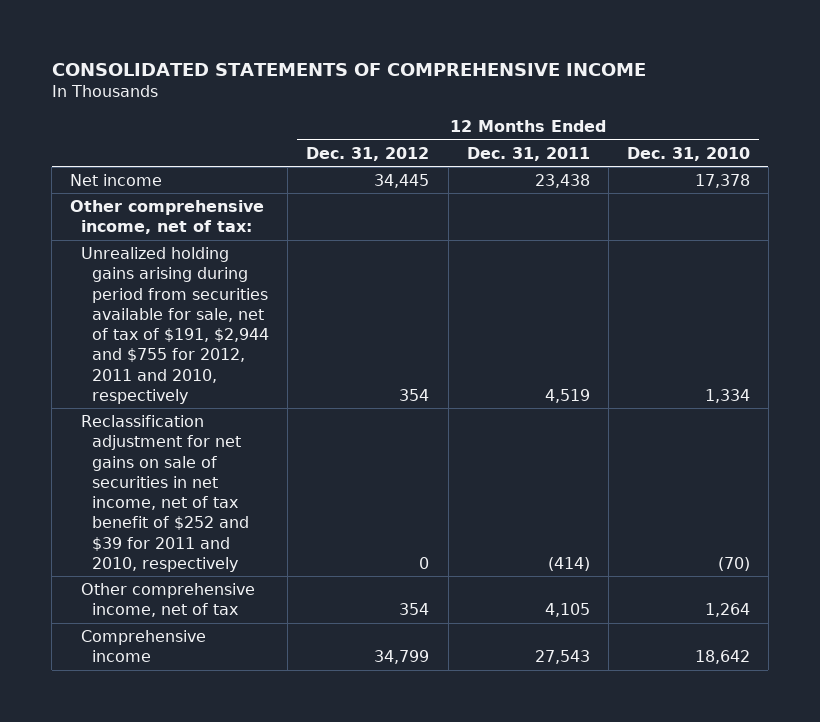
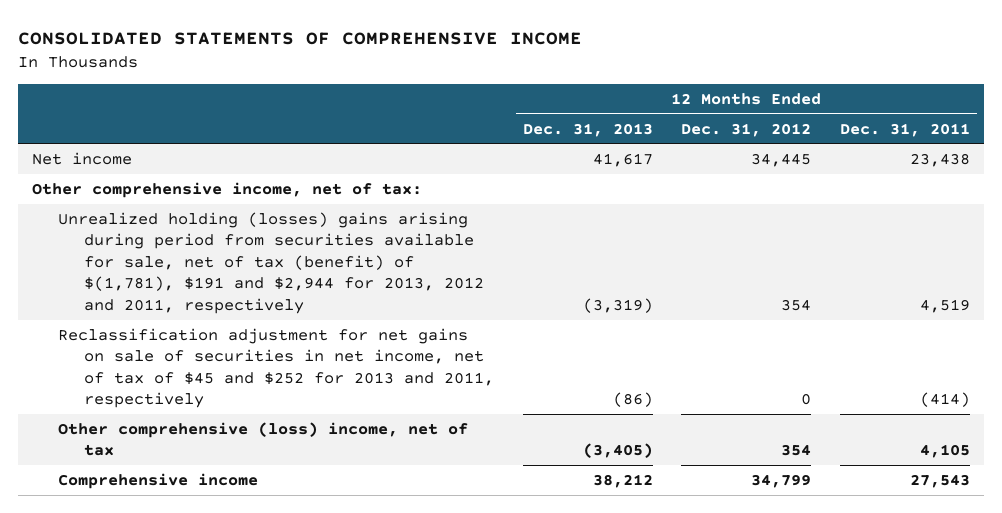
[626,146,750,161] Dec. 31, 2010 -> none
none -> [522,122,653,137] Dec. 31, 2013
[81,246,270,404] Unrealized holding gains arising during period from securities available for sale, net of tax of $191, $2,944 and $755 for 2012, 2011 and 2010, respectively -> [58,211,485,314] Unrealized holding (losses) gains arising during period from securities available for sale, net of tax (benefit) of $(1,781), $191 and $2,944 for 2013, 2012 and 2011, respectively
[81,414,250,572] Reclassification adjustment for net gains on sale of securities in net income, net of tax benefit of $252 and $39 for 2011 and 2010, respectively -> [58,327,495,409] Reclassification adjustment for net gains on sale of securities in net income, net of tax of $45 and $252 for 2013 and 2011, respectively
[81,582,256,618] Other comprehensive income, net of tax -> [58,421,469,457] Other comprehensive (loss) income, net of tax

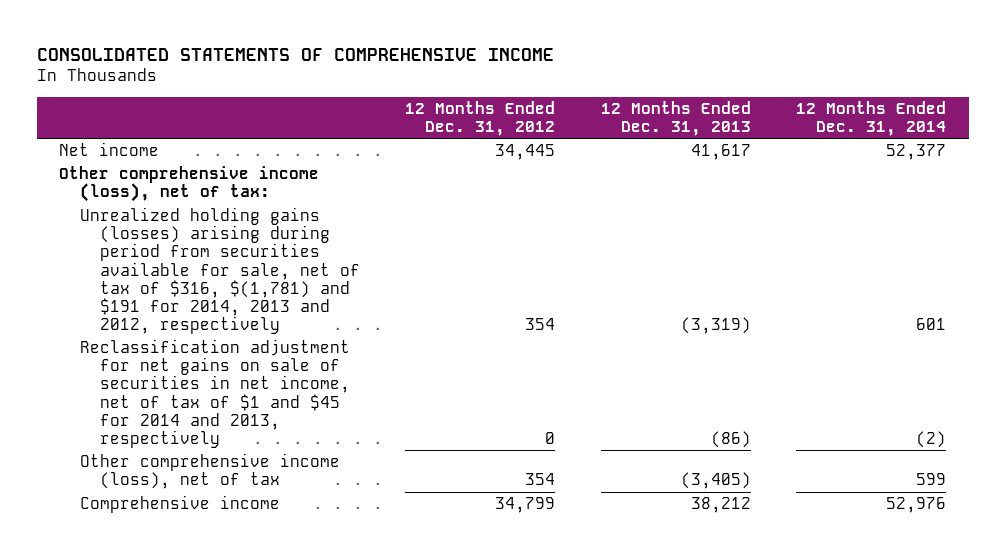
[840,122,971,137] Dec. 31, 2011 -> none
none -> [796,100,947,137] 12 Months Ended Dec. 31, 2014
[32,181,423,198] Other comprehensive income, net of tax: -> [59,166,320,203] Other comprehensive income (loss), net of tax:
[58,211,485,314] Unrealized holding (losses) gains arising during period from securities available for sale, net of tax (benefit) of $(1,781), $191 and $2,944 for 2013, 2012 and 2011, respectively -> [79,207,361,335] Unrealized holding gains (losses) arising during period from securities available for sale, net of tax of $316, $(1,781) and $191 for 2014, 2013 and 2012, respectively
[58,327,495,409] Reclassification adjustment for net gains on sale of securities in net income, net of tax of $45 and $252 for 2013 and 2011, respectively -> [79,339,351,449] Reclassification adjustment for net gains on sale of securities in net income, net of tax of $1 and $45 for 2014 and 2013, respectively
[58,421,469,457] Other comprehensive (loss) income, net of tax -> [79,453,340,490] Other comprehensive income (loss), net of tax

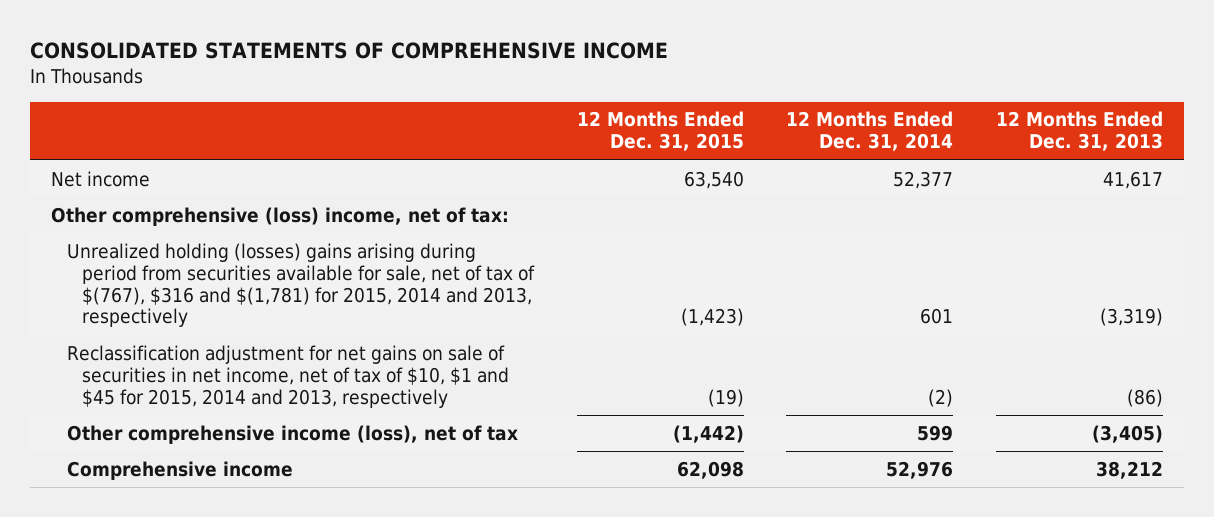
[405,100,556,137] 12 Months Ended Dec. 31, 2012 -> none
none -> [576,111,744,152] 12 Months Ended Dec. 31, 2015
[59,166,320,203] Other comprehensive income (loss), net of tax: -> [51,206,510,226] Other comprehensive (loss) income, net of tax:
[79,207,361,335] Unrealized holding gains (losses) arising during period from securities available for sale, net of tax of $316, $(1,781) and $191 for 2014, 2013 and 2012, respectively -> [66,242,535,328] Unrealized holding (losses) gains arising during period from securities available for sale, net of tax of $(767), $316 and $(1,781) for 2015, 2014 and 2013, respectively
[79,339,351,449] Reclassification adjustment for net gains on sale of securities in net income, net of tax of $1 and $45 for 2014 and 2013, respectively -> [66,344,509,408] Reclassification adjustment for net gains on sale of securities in net income, net of tax of $10, $1 and $45 for 2015, 2014 and 2013, respectively

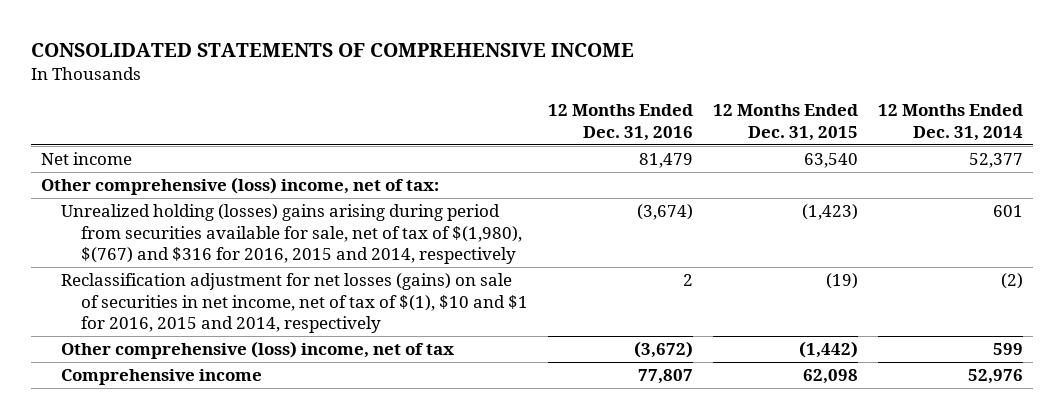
[995,111,1163,152] 12 Months Ended Dec. 31, 2013 -> none
none -> [547,104,693,141] 12 Months Ended Dec. 31, 2016
[66,242,535,328] Unrealized holding (losses) gains arising during period from securities available for sale, net of tax of $(767), $316 and $(1,781) for 2015, 2014 and 2013, respectively -> [60,204,522,265] Unrealized holding (losses) gains arising during period from securities available for sale, net of tax of $(1,980), $(767) and $316 for 2016, 2015 and 2014, respectively
[66,344,509,408] Reclassification adjustment for net gains on sale of securities in net income, net of tax of $10, $1 and $45 for 2015, 2014 and 2013, respectively -> [60,273,528,334] Reclassification adjustment for net losses (gains) on sale of securities in net income, net of tax of $(1), $10 and $1 for 2016, 2015 and 2014, respectively
[66,424,518,444] Other comprehensive income (loss), net of tax -> [60,341,454,360] Other comprehensive (loss) income, net of tax

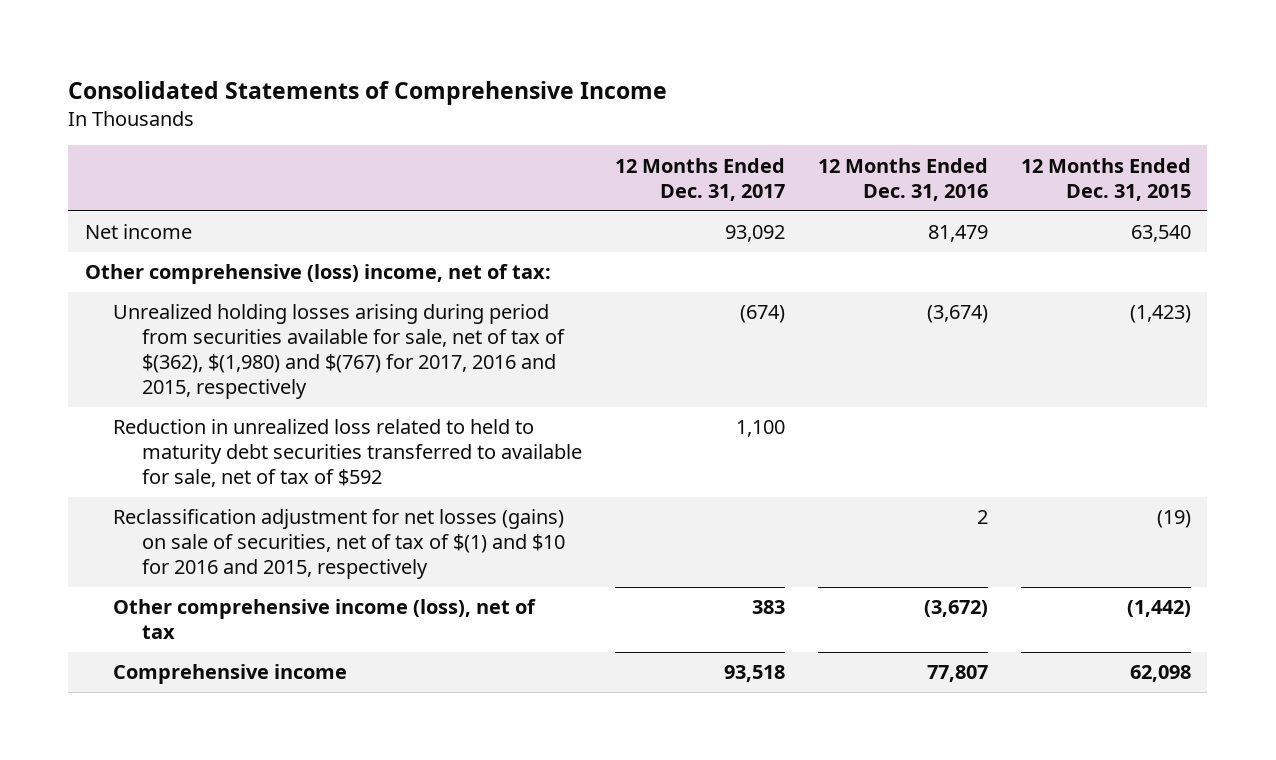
[30,43,634,58] CONSOLIDATED STATEMENTS OF COMPREHENSIVE INCOME -> [68,80,668,105] Consolidated Statements of Comprehensive Income
[878,104,1024,141] 12 Months Ended Dec. 31, 2014 -> none
none -> [615,157,786,201] 12 Months Ended Dec. 31, 2017
[60,204,522,265] Unrealized holding (losses) gains arising during period from securities available for sale, net of tax of $(1,980), $(767) and $316 for 2016, 2015 and 2014, respectively -> [113,304,566,400] Unrealized holding losses arising during period from securities available for sale, net of tax of $(362), $(1,980) and $(767) for 2017, 2016 and 2015, respectively
none -> [113,419,583,488] Reduction in unrealized loss related to held to maturity debt securities transferred to available for sale, net of tax of $592
[60,273,528,334] Reclassification adjustment for net losses (gains) on sale of securities in net income, net of tax of $(1), $10 and $1 for 2016, 2015 and 2014, respectively -> [113,509,566,580] Reclassification adjustment for net losses (gains) on sale of securities, net of tax of $(1) and $10 for 2016 and 2015, respectively
[60,341,454,360] Other comprehensive (loss) income, net of tax -> [113,599,537,640] Other comprehensive income (loss), net of tax

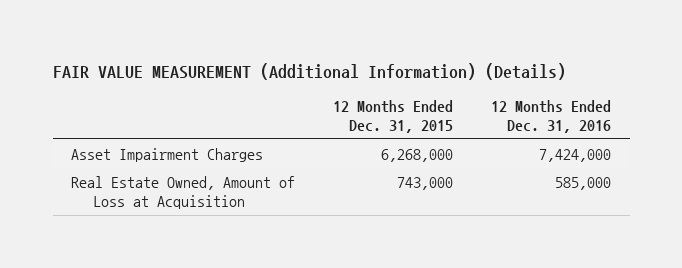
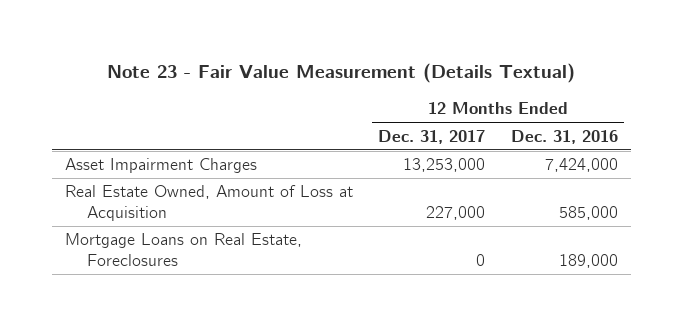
[52,62,566,80] FAIR VALUE MEASUREMENT (Additional Information) (Details) -> [107,63,576,84] Note 23 - Fair Value Measurement (Details Textual)
[333,99,454,133] 12 Months Ended Dec. 31, 2015 -> none
none -> [378,129,486,144] Dec. 31, 2017
none -> [65,233,303,267] Mortgage Loans on Real Estate, Foreclosures

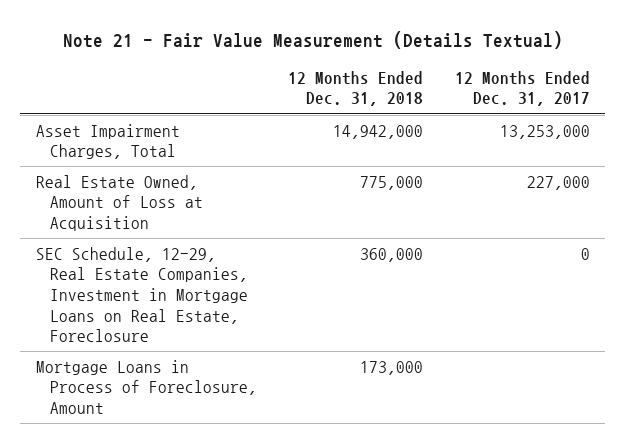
[107,63,576,84] Note 23 - Fair Value Measurement (Details Textual) -> [62,30,563,49] Note 21 - Fair Value Measurement (Details Textual)
[510,129,618,144] Dec. 31, 2016 -> none
none -> [288,70,424,107] 12 Months Ended Dec. 31, 2018
[65,158,258,174] Asset Impairment Charges -> [36,123,181,160] Asset Impairment Charges, Total
[65,233,303,267] Mortgage Loans on Real Estate, Foreclosures -> [36,246,248,343] SEC Schedule, 12-29, Real Estate Companies, Investment in Mortgage Loans on Real Estate, Foreclosure
none -> [36,359,257,414] Mortgage Loans in Process of Foreclosure, Amount

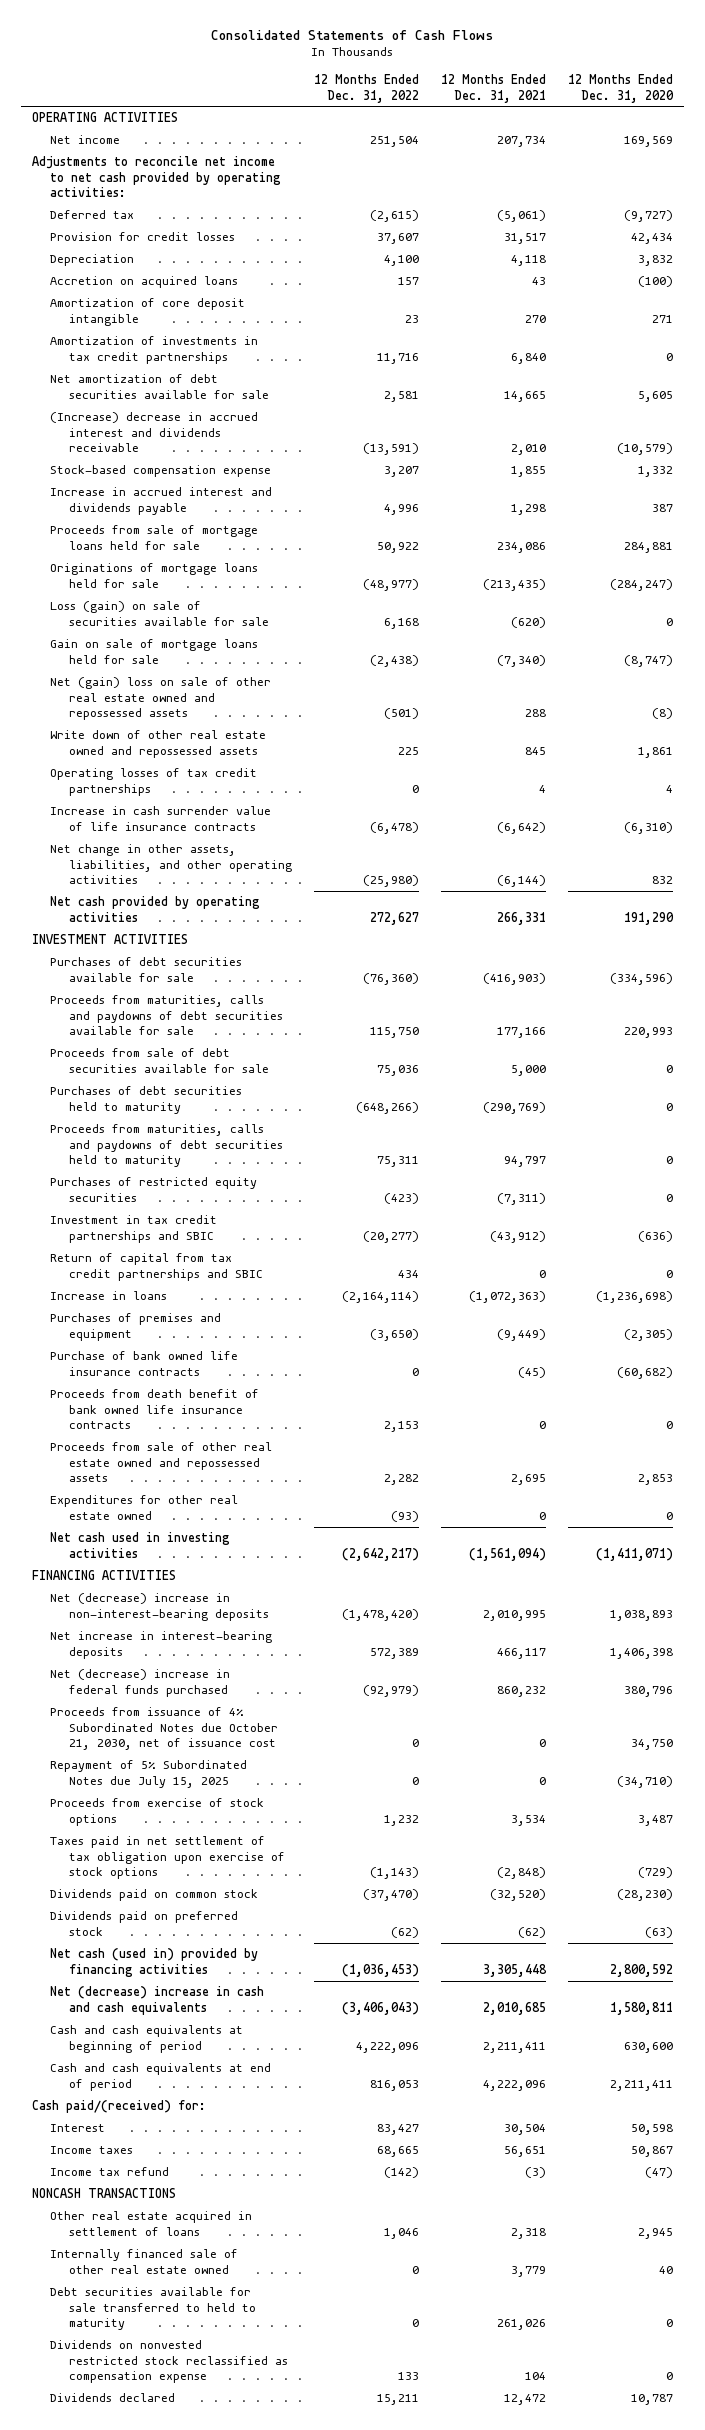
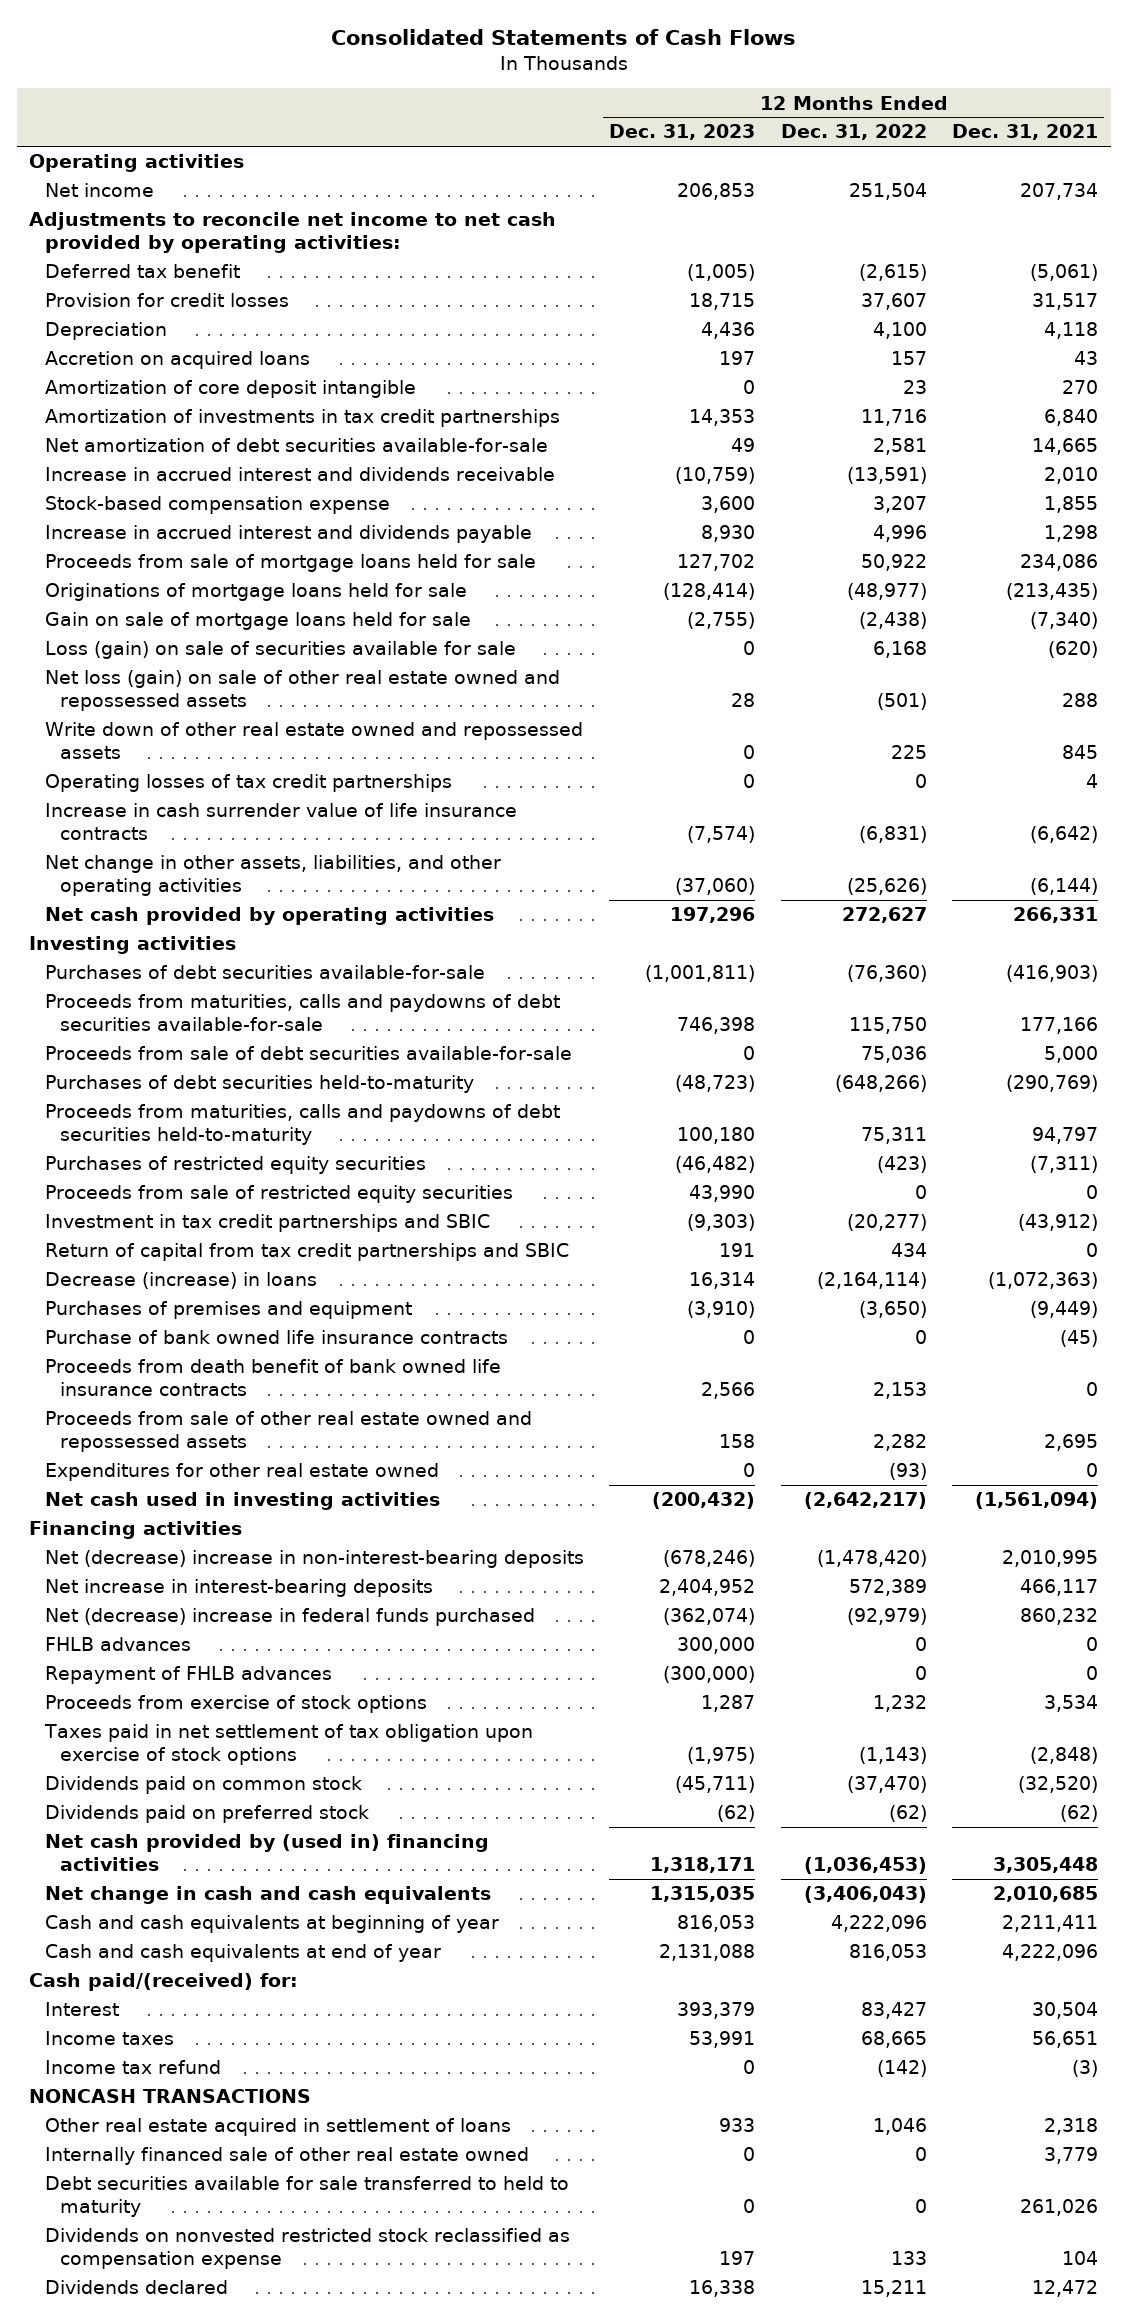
[568,74,675,103] 12 Months Ended Dec. 31, 2020 -> none
none -> [609,124,756,141] Dec. 31, 2023
[31,112,178,123] OPERATING ACTIVITIES -> [29,154,245,173] Operating activities
[50,210,135,220] Deferred tax -> [44,264,240,279] Deferred tax benefit
[50,374,270,399] Net amortization of debt securities available for sale -> [44,438,548,453] Net amortization of debt securities available-for-sale
[50,412,259,453] (Increase) decrease in accrued interest and dividends receivable -> [44,467,555,482] Increase in accrued interest and dividends receivable
[50,601,270,626] Loss (gain) on sale of securities available for sale -> [44,641,516,660] Loss (gain) on sale of securities available for sale
[50,677,272,721] Net (gain) loss on sale of other real estate owned and repossessed assets -> [44,670,560,712] Net loss (gain) on sale of other real estate owned and repossessed assets
[370,821,420,834] (6,478) -> [858,826,927,844] (6,831)
[363,875,420,888] (25,980) -> [846,878,927,896] (25,626)
[31,934,188,945] INVESTMENT ACTIVITIES -> [29,936,237,955] Investing activities
[50,957,243,982] Purchases of debt securities available for sale -> [44,965,485,980] Purchases of debt securities available-for-sale
[50,995,284,1036] Proceeds from maturities, calls and paydowns of debt securities available for sale -> [44,994,560,1032] Proceeds from maturities, calls and paydowns of debt securities available-for-sale
[50,1048,270,1073] Proceeds from sale of debt securities available for sale -> [44,1046,572,1061] Proceeds from sale of debt securities available-for-sale
[50,1086,243,1114] Purchases of debt securities held to maturity -> [44,1075,474,1094] Purchases of debt securities held-to-maturity
[50,1124,284,1168] Proceeds from maturities, calls and paydowns of debt securities held to maturity -> [44,1104,560,1146] Proceeds from maturities, calls and paydowns of debt securities held-to-maturity
none -> [44,1185,513,1204] Proceeds from sale of restricted equity securities
[50,1291,168,1301] Increase in loans -> [44,1272,317,1290] Decrease (increase) in loans
[31,1570,176,1581] FINANCING ACTIVITIES -> [29,1521,243,1540] Financing activities
[50,1707,279,1751] Proceeds from issuance of 4% Subordinated Notes due October 21, 2030, net of issuance cost -> none
[50,1760,248,1788] Repayment of 5% Subordinated Notes due July 15, 2025 -> none
none -> [44,1637,191,1652] FHLB advances
none -> [44,1666,332,1685] Repayment of FHLB advances
[50,1948,259,1977] Net cash (used in) provided by financing activities -> [44,1834,489,1872] Net cash provided by (used in) financing activities
[50,1986,265,2015] Net (decrease) increase in cash and cash equivalents -> [44,1886,491,1905] Net change in cash and cash equivalents
[50,2025,244,2053] Cash and cash equivalents at beginning of period -> [44,1915,499,1934] Cash and cash equivalents at beginning of year
[50,2063,272,2091] Cash and cash equivalents at end of period -> [44,1944,441,1963] Cash and cash equivalents at end of year

